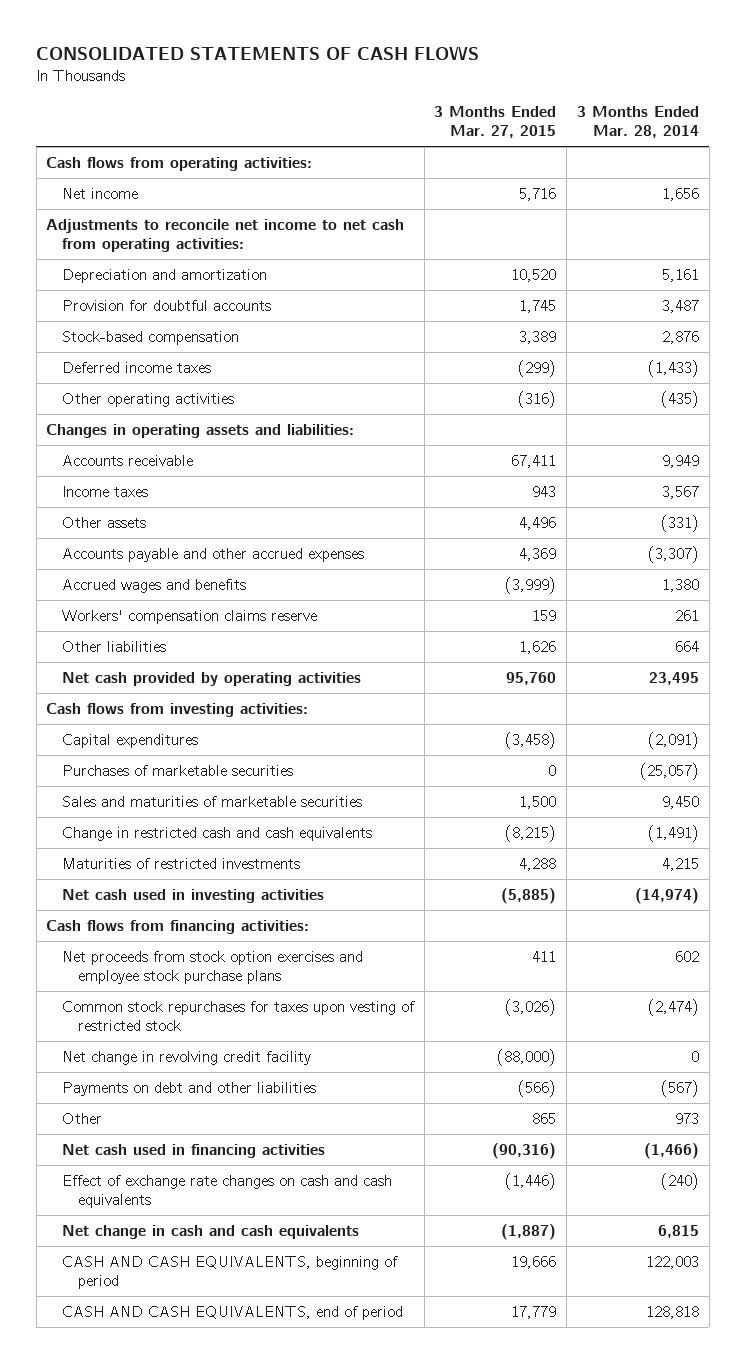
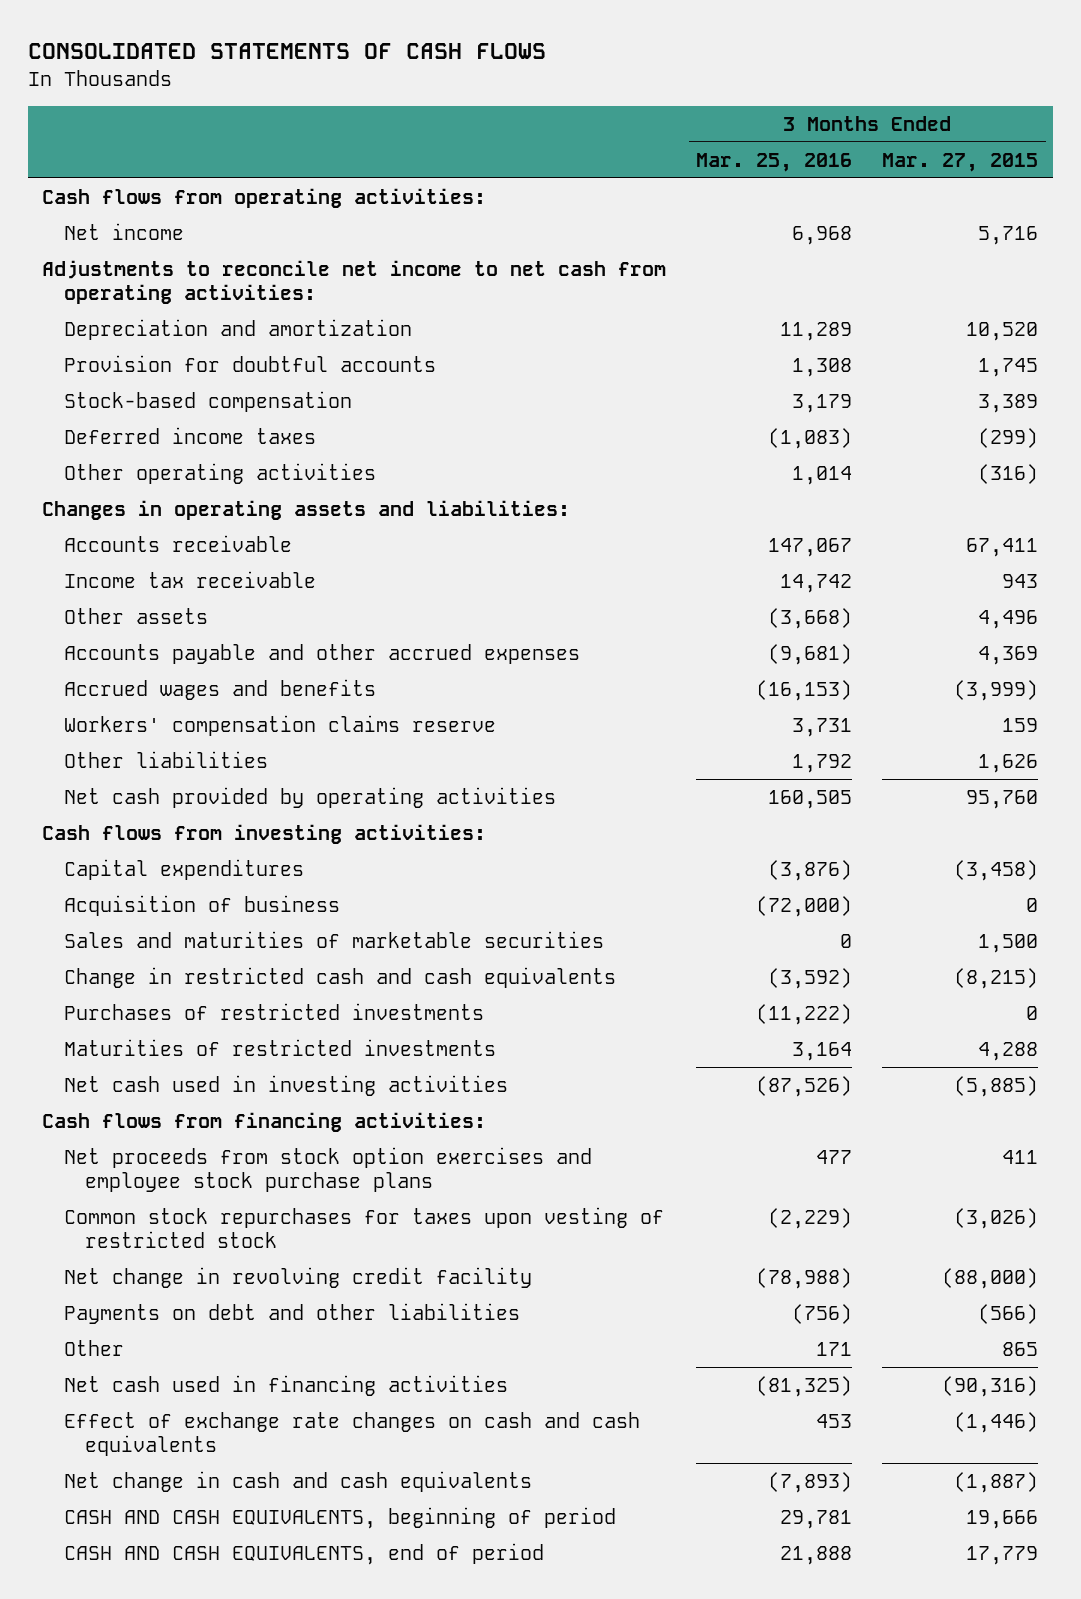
[576,106,699,139] 3 Months Ended Mar. 28, 2014 -> none
none -> [696,152,853,172] Mar. 25, 2016
[61,485,148,497] Income taxes -> [63,571,316,589] Income tax receivable
[61,764,293,776] Purchases of marketable securities -> none
none -> [63,895,340,917] Acquisition of business
none -> [63,1003,484,1021] Purchases of restricted investments

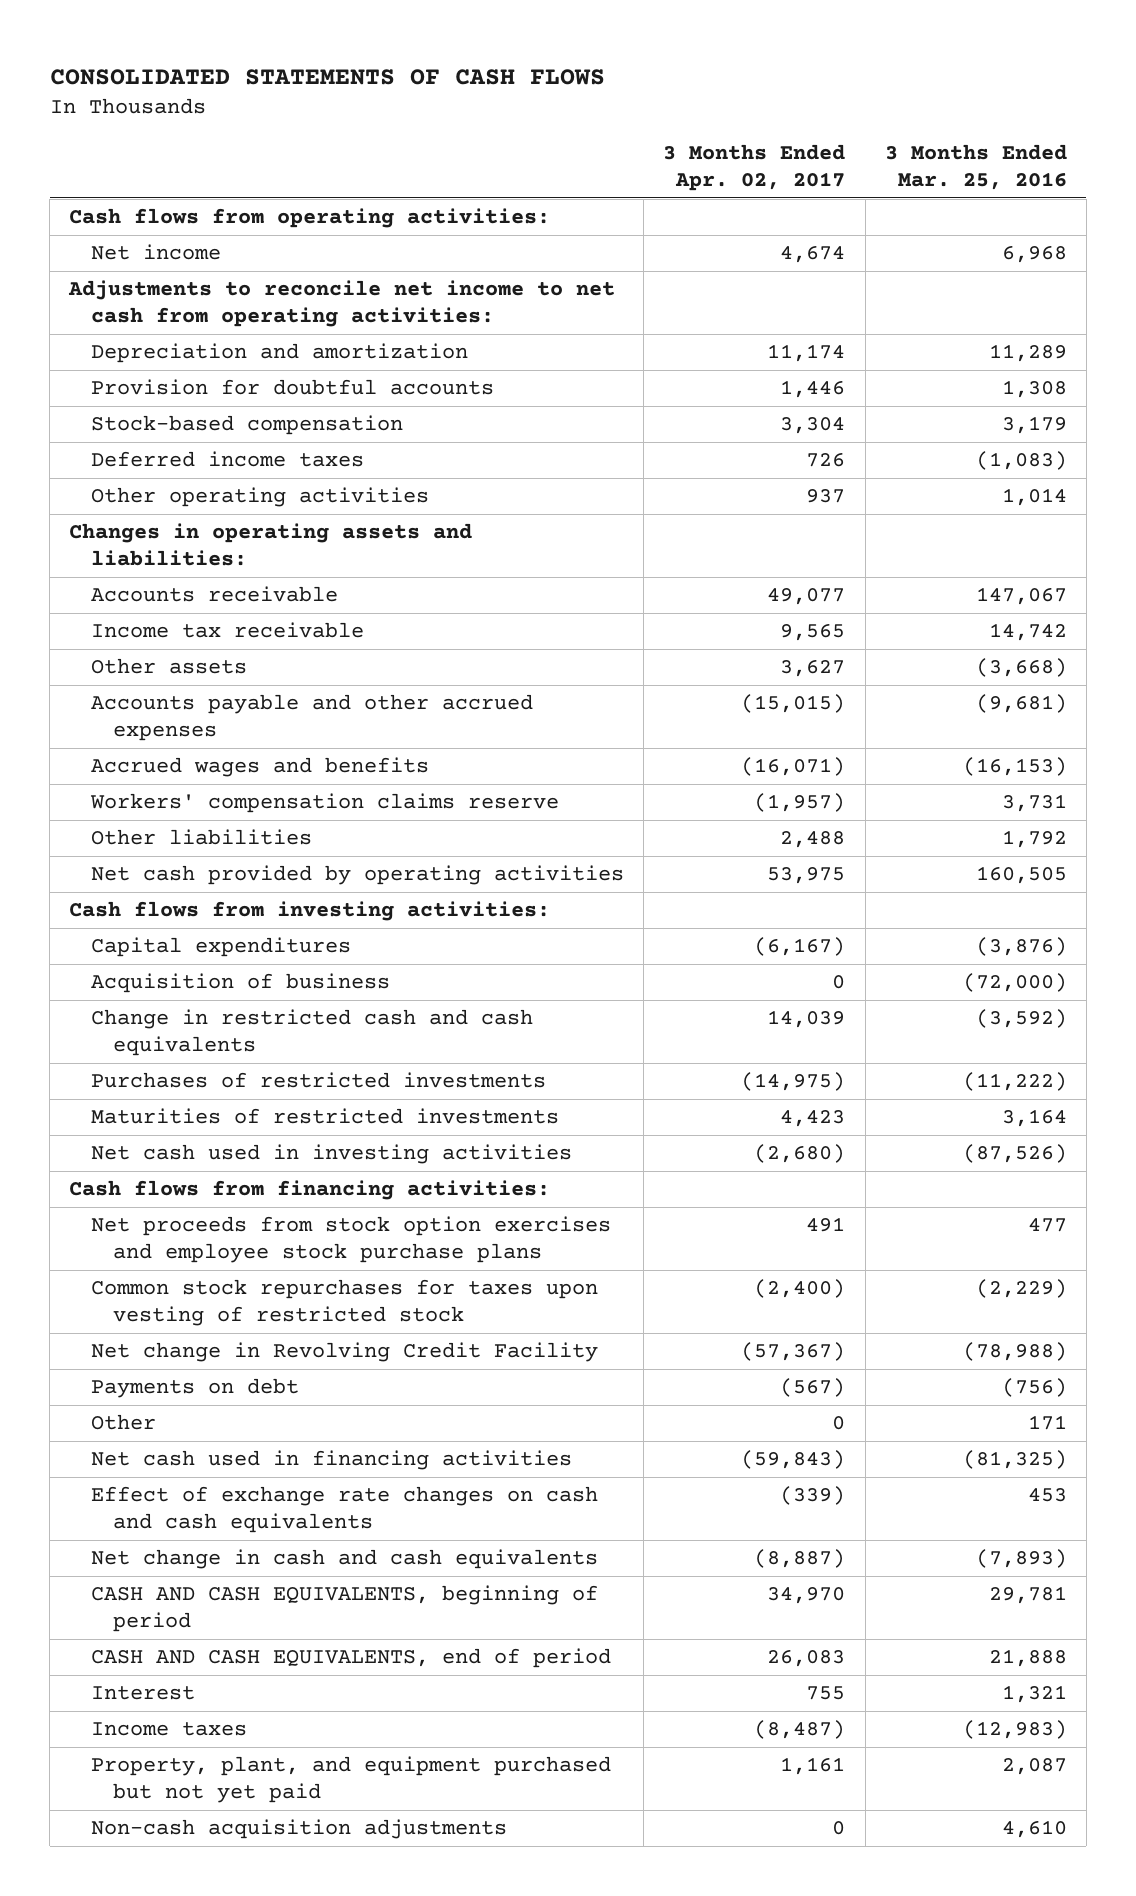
[882,152,1039,172] Mar. 27, 2015 -> none
none -> [663,144,846,192] 3 Months Ended Apr. 02, 2017
[63,931,604,949] Sales and maturities of marketable securities -> none
[63,1267,532,1289] Net change in revolving credit facility -> [91,1342,599,1363] Net change in Revolving Credit Facility
[63,1303,520,1325] Payments on debt and other liabilities -> [91,1378,300,1399] Payments on debt
none -> [91,1686,196,1701] Interest
none -> [91,1722,248,1737] Income taxes
none -> [91,1756,612,1804] Property, plant, and equipment purchased but not yet paid
none -> [91,1819,508,1840] Non-cash acquisition adjustments

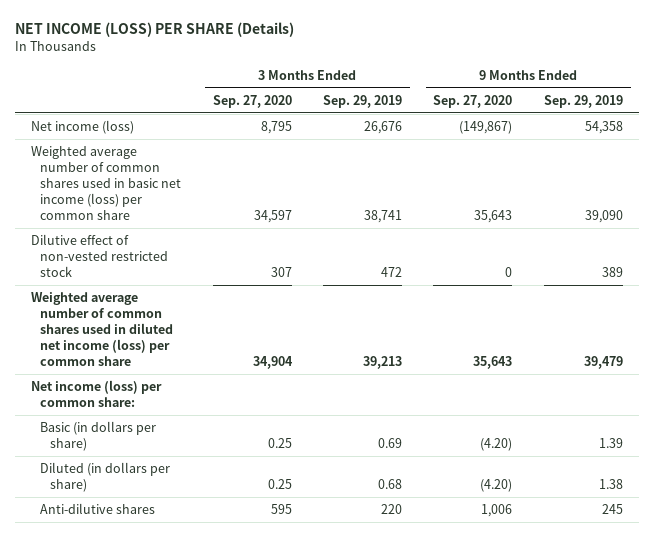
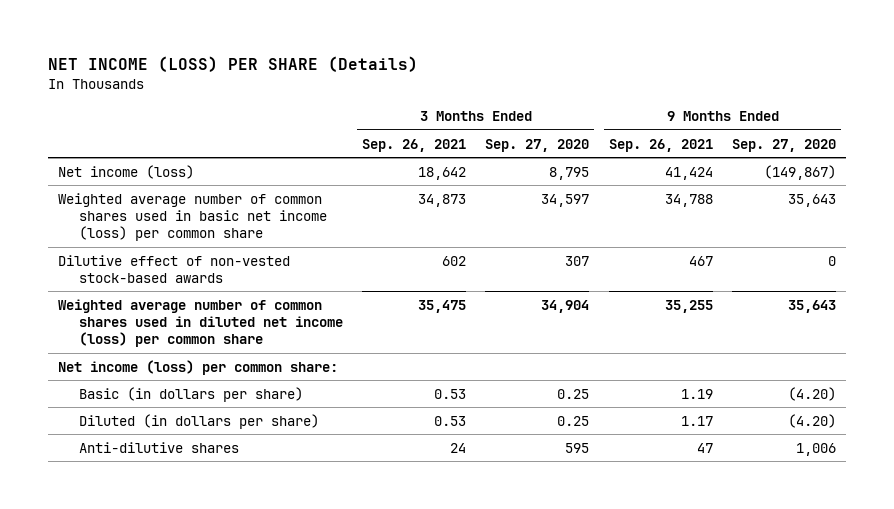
[323,94,403,108] Sep. 29, 2019 -> none
[543,94,623,108] Sep. 29, 2019 -> none
none -> [362,138,467,152] Sep. 26, 2021
none -> [608,138,713,152] Sep. 26, 2021
[30,233,169,277] Dilutive effect of non-vested restricted stock -> [58,254,291,283] Dilutive effect of non-vested stock-based awards

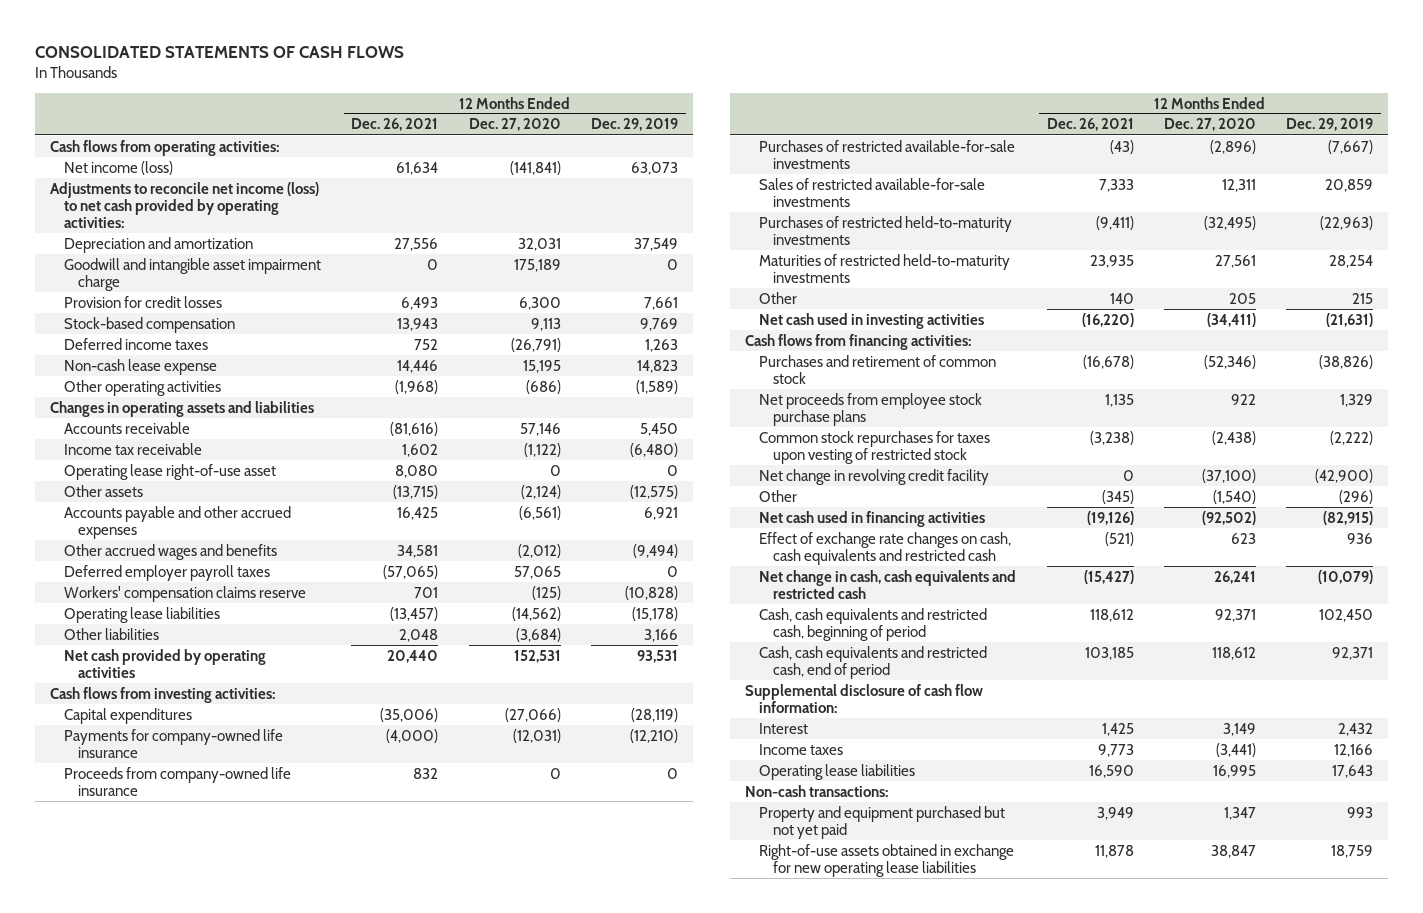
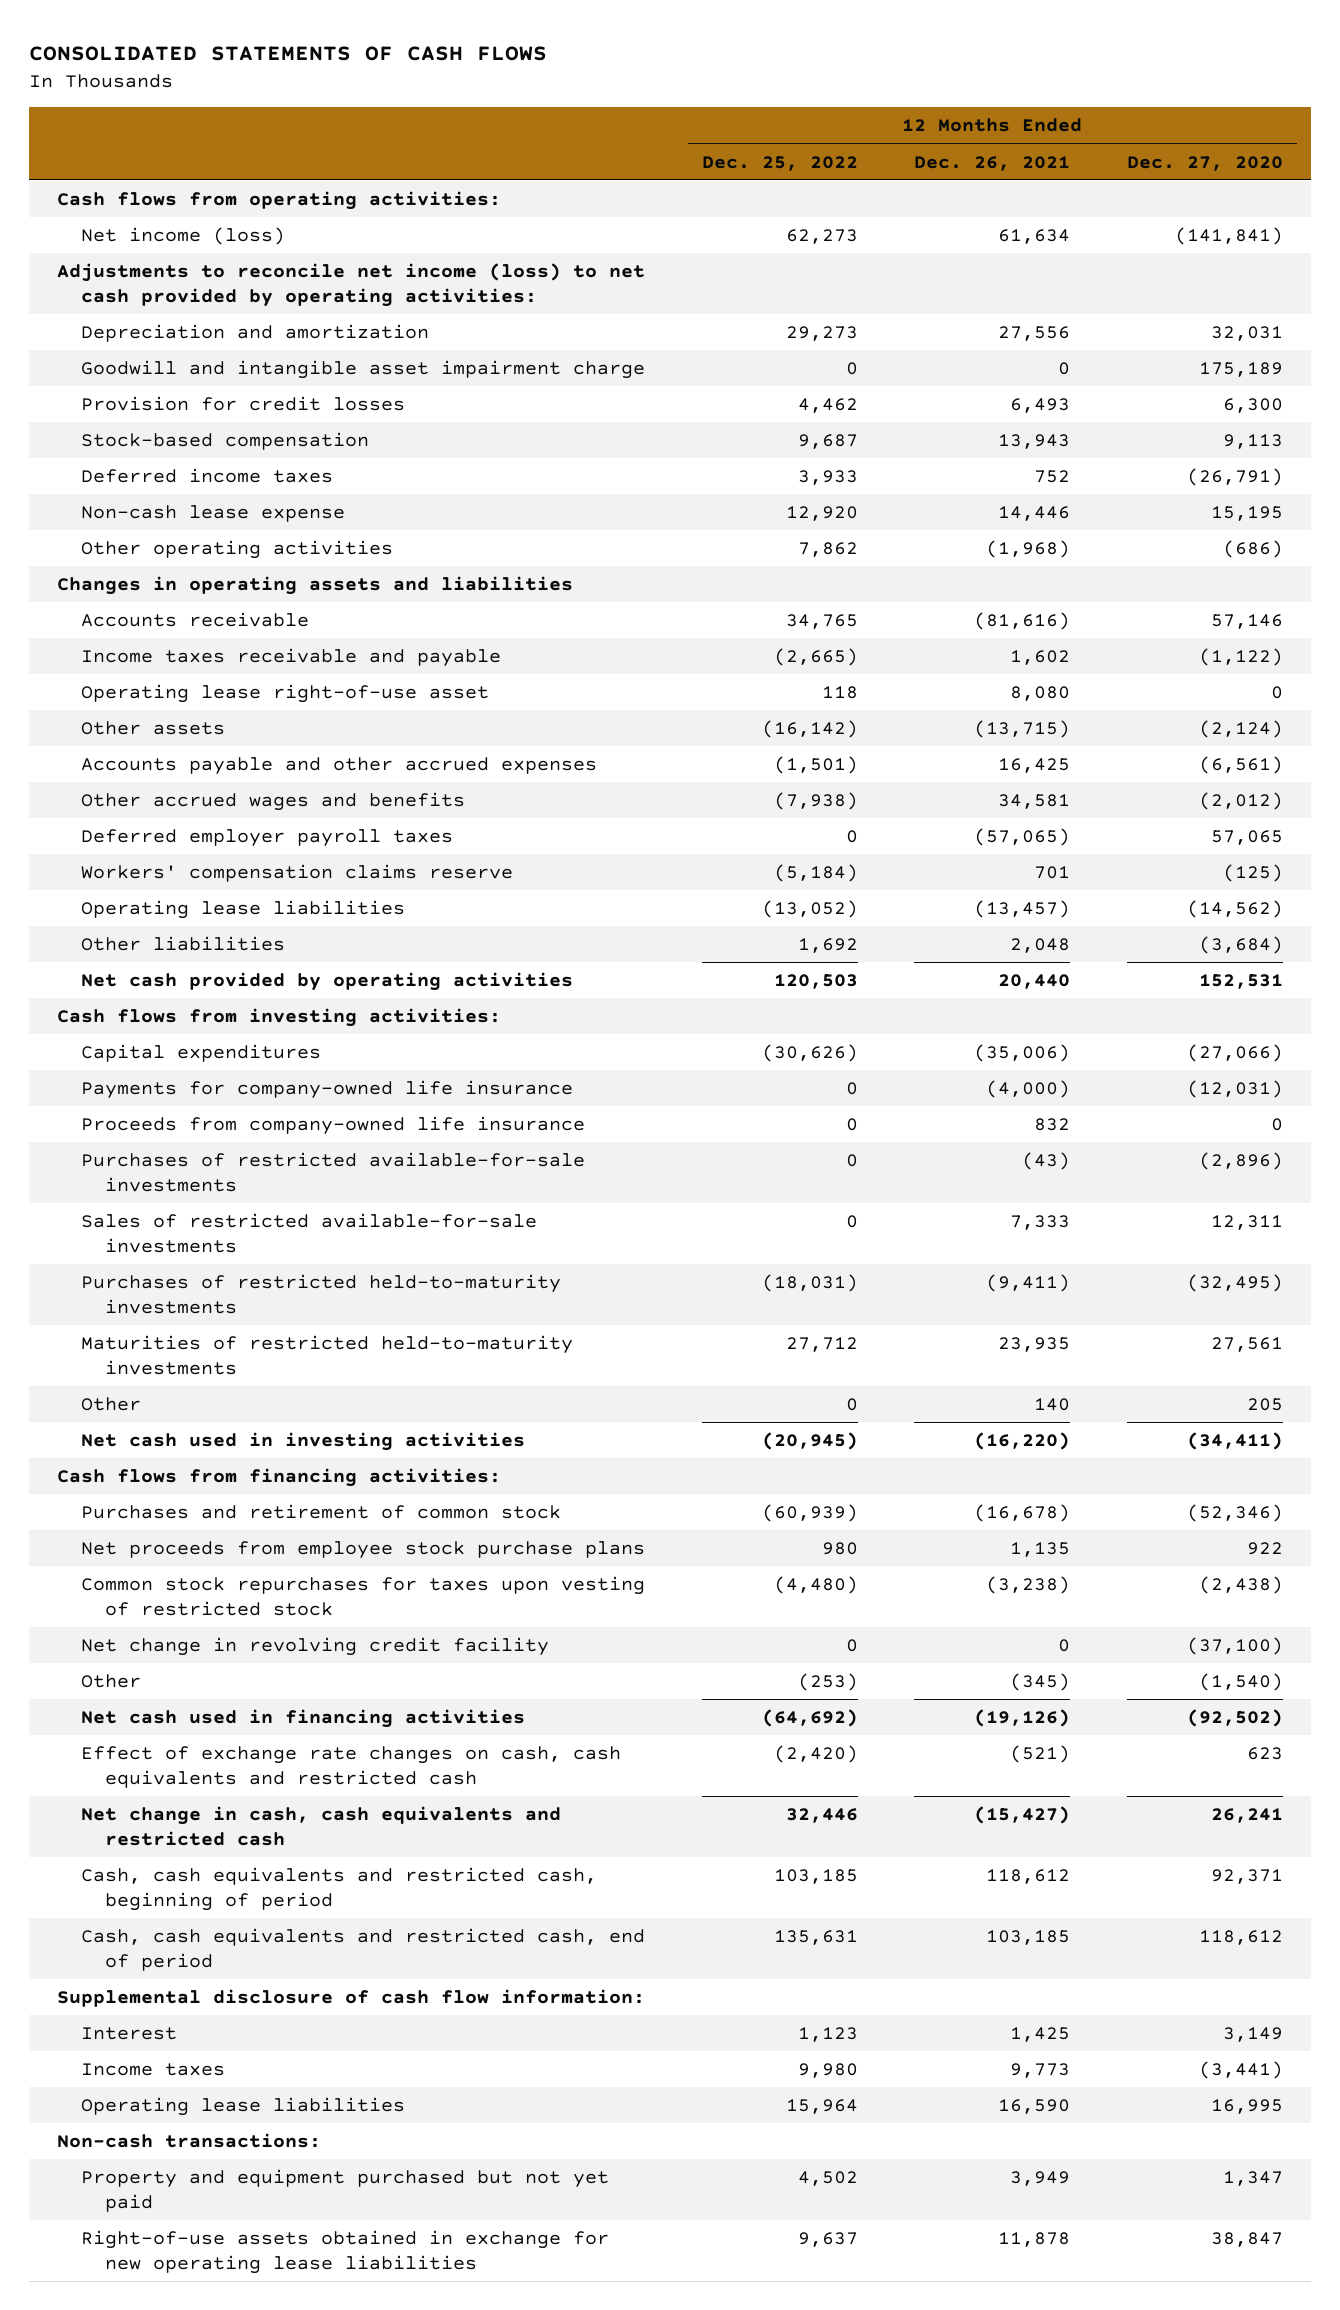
[590,118,678,132] Dec. 29, 2019 -> none
none -> [701,155,858,171] Dec. 25, 2022
[63,442,202,455] Income tax receivable -> [81,648,502,668] Income taxes receivable and payable

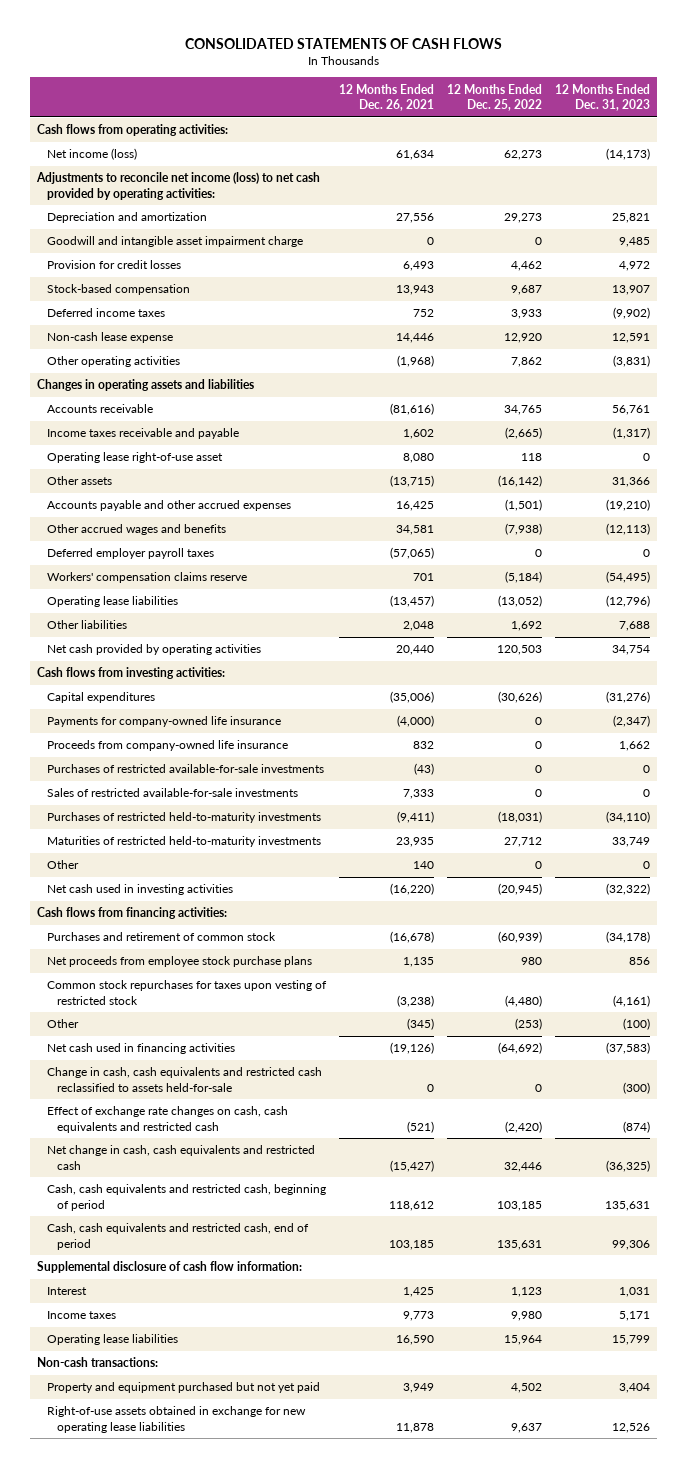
[1126,155,1283,171] Dec. 27, 2020 -> none
none -> [555,83,651,111] 12 Months Ended Dec. 31, 2023
[81,1637,550,1657] Net change in revolving credit facility -> none
none -> [46,1067,322,1092] Change in cash, cash equivalents and restricted cash reclassified to assets held-for-sale

